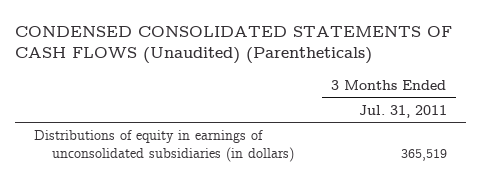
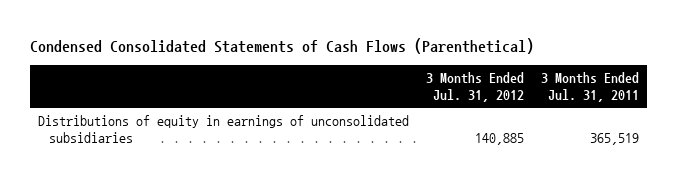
[15,25,453,65] CONDENSED CONSOLIDATED STATEMENTS OF CASH FLOWS (Unaudited) (Parentheticals) -> [29,38,534,55] Condensed Consolidated Statements of Cash Flows (Parenthetical)
none -> [425,71,524,103] 3 Months Ended Jul. 31, 2012
[34,130,295,163] Distributions of equity in earnings of unconsolidated subsidiaries (in dollars) -> [38,114,410,144] Distributions of equity in earnings of unconsolidated subsidiaries

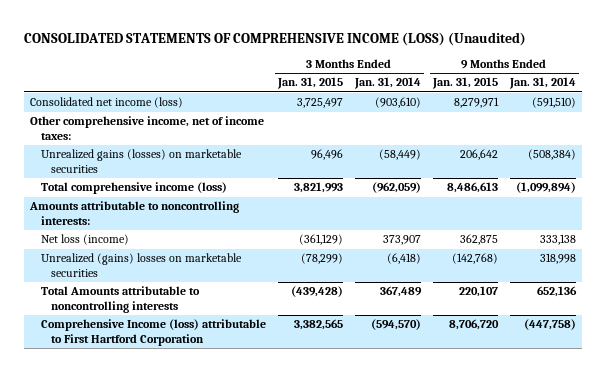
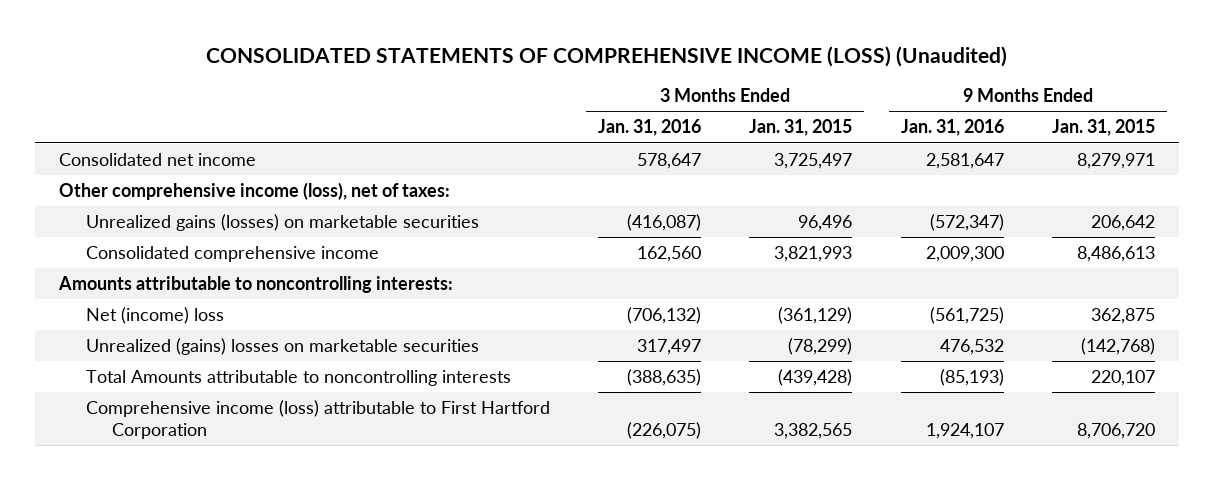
[353,77,421,90] Jan. 31, 2014 -> none
[508,77,576,90] Jan. 31, 2014 -> none
none -> [597,119,701,137] Jan. 31, 2016
none -> [900,119,1004,137] Jan. 31, 2016
[29,97,183,109] Consolidated net income (loss) -> [59,152,257,166] Consolidated net income
[29,116,264,140] Other comprehensive income, net of income taxes: -> [59,181,451,200] Other comprehensive income (loss), net of taxes:
[40,182,227,195] Total comprehensive income (loss) -> [85,245,379,262] Consolidated comprehensive income
[40,234,129,246] Net loss (income) -> [85,306,224,324] Net (income) loss
[40,319,266,346] Comprehensive Income (loss) attributable to First Hartford Corporation -> [85,399,550,439] Comprehensive income (loss) attributable to First Hartford Corporation

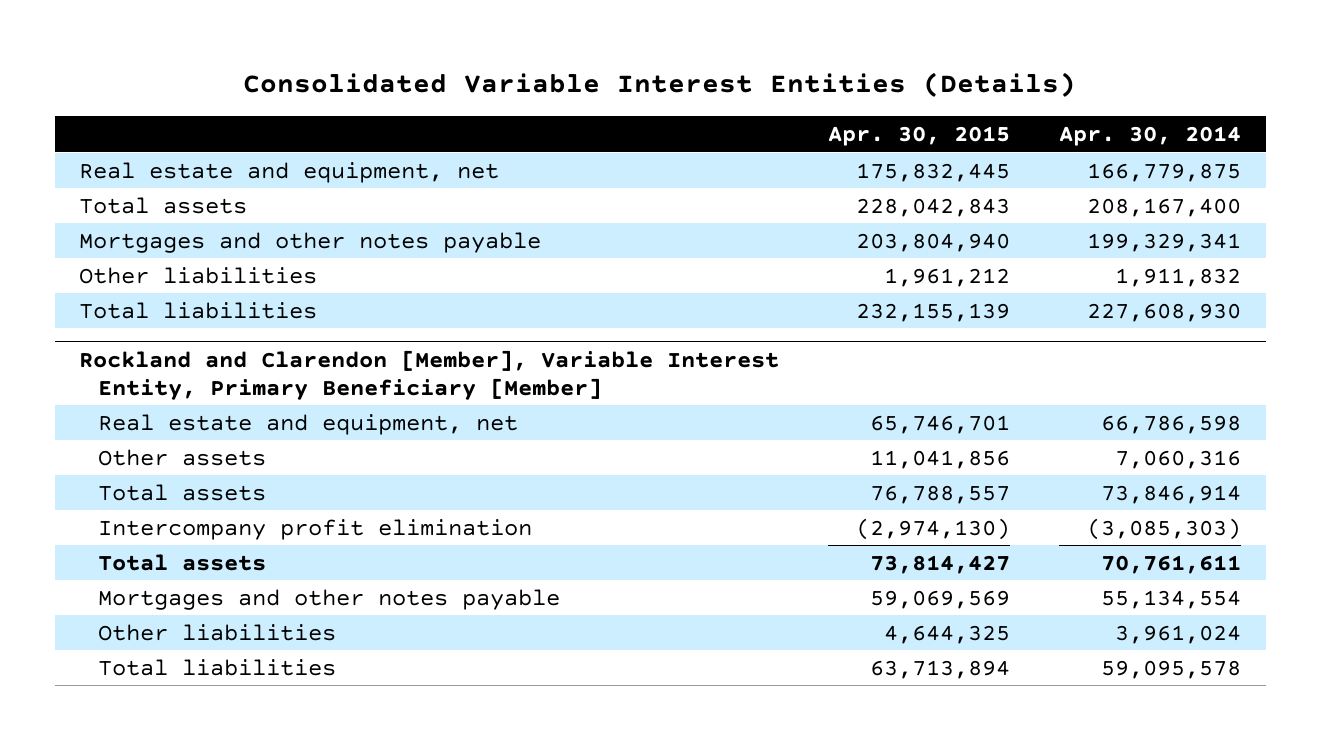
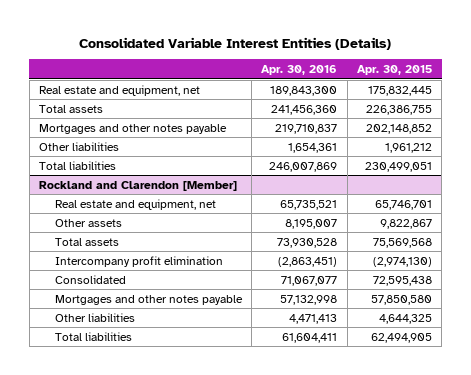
[1059,126,1242,147] Apr. 30, 2014 -> none
none -> [261,65,338,76] Apr. 30, 2016
[856,197,1011,217] 228,042,843 -> [366,104,433,115] 226,386,755
[856,232,1011,252] 203,804,940 -> [366,123,433,134] 202,148,852
[79,349,780,400] Rockland and Clarendon [Member], Variable Interest Entity, Primary Beneficiary [Member] -> none
[856,302,1011,322] 232,155,139 -> [365,161,433,172] 230,499,051
none -> [38,180,237,191] Rockland and Clarendon [Member]
[870,449,1011,469] 11,041,856 -> [380,218,433,229] 9,822,867
[870,484,1011,504] 76,788,557 -> [373,237,433,248] 75,569,568
[98,553,267,571] Total assets -> none
none -> [54,274,126,284] Consolidated
[870,589,1011,609] 59,069,569 -> [371,294,433,305] 57,850,580
[870,659,1011,679] 63,713,894 -> [371,332,433,343] 62,494,905

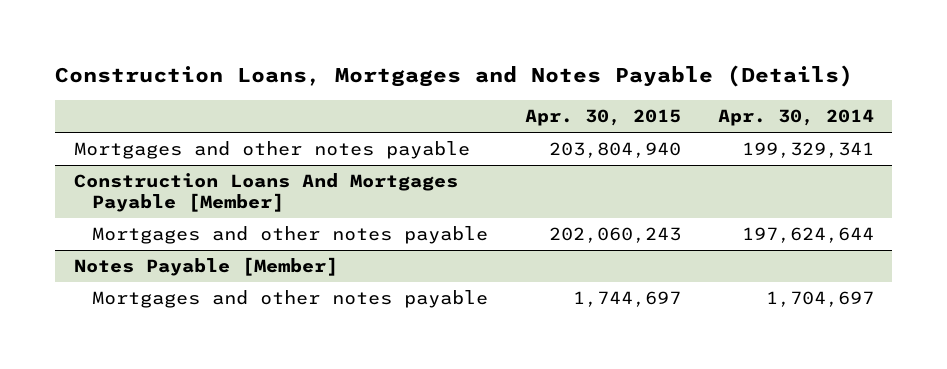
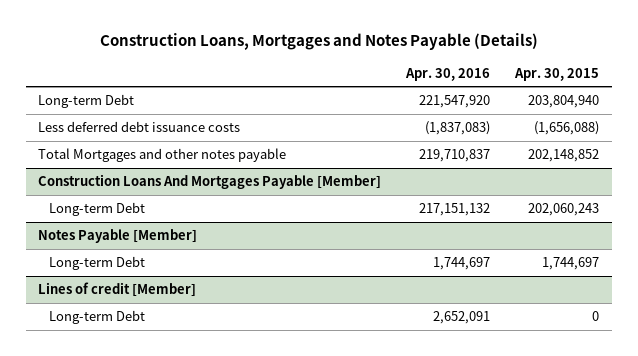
[717,109,874,127] Apr. 30, 2014 -> none
none -> [405,67,491,81] Apr. 30, 2016
none -> [38,94,135,109] Long-term Debt
none -> [38,121,241,133] Less deferred debt issuance costs
[73,141,470,160] Mortgages and other notes payable -> [38,148,287,163] Total Mortgages and other notes payable
[549,142,682,159] 203,804,940 -> [528,149,600,163] 202,148,852
[92,226,489,245] Mortgages and other notes payable -> [48,202,145,217] Long-term Debt
[92,290,489,309] Mortgages and other notes payable -> [48,256,145,271] Long-term Debt
none -> [38,282,197,298] Lines of credit [Member]
none -> [48,310,145,325] Long-term Debt

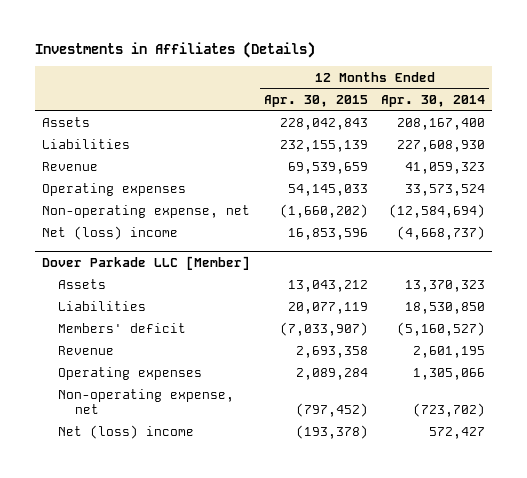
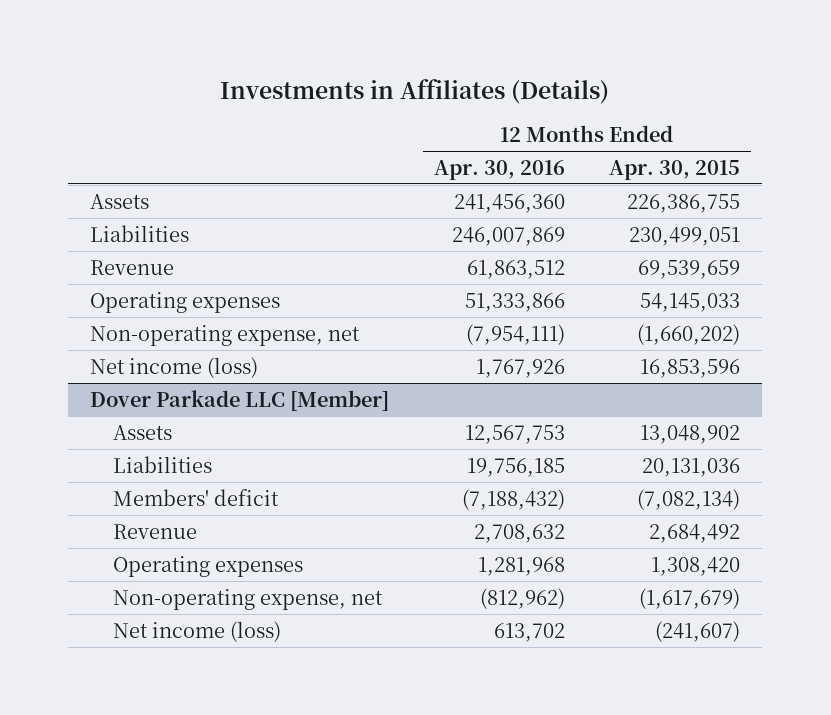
[381,95,486,108] Apr. 30, 2014 -> none
none -> [433,159,565,180] Apr. 30, 2016
[279,118,368,131] 228,042,843 -> [627,193,741,213] 226,386,755
[279,140,368,153] 232,155,139 -> [629,226,741,246] 230,499,051
[41,226,178,241] Net (loss) income -> [90,356,259,378] Net income (loss)
[287,280,368,293] 13,043,212 -> [640,424,741,444] 13,048,902
[287,302,368,315] 20,077,119 -> [642,457,741,477] 20,131,036
[279,322,368,337] (7,033,907) -> [637,488,741,510] (7,082,134)
[295,346,368,359] 2,693,358 -> [649,523,741,543] 2,684,492
[295,368,368,381] 2,089,284 -> [651,556,741,576] 1,308,420
[295,403,368,418] (797,452) -> [639,587,741,609] (1,617,679)
[58,425,195,440] Net (loss) income -> [113,620,282,642] Net income (loss)
[295,425,368,440] (193,378) -> [655,620,741,642] (241,607)

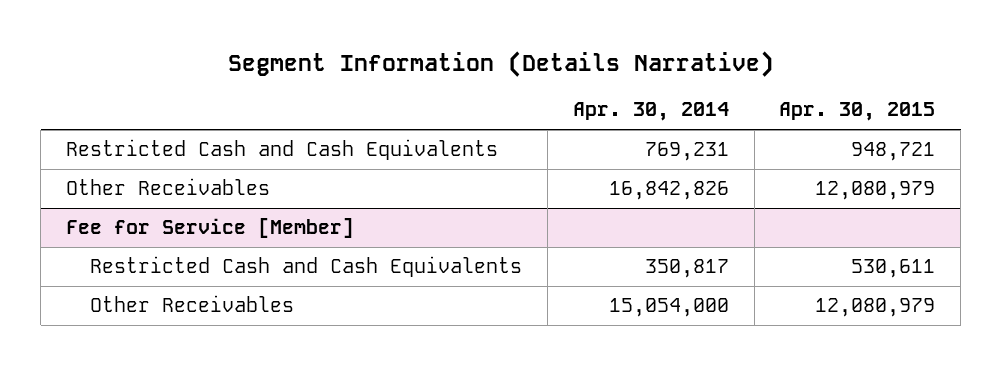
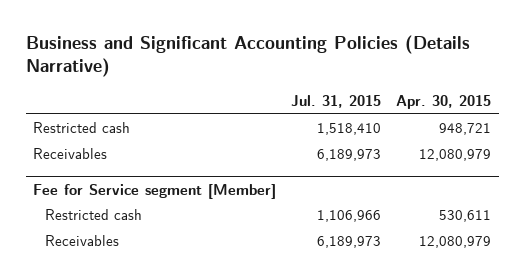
[227,50,774,77] Segment Information (Details Narrative) -> [25,35,470,78] Business and Significant Accounting Policies (Details Narrative)
[572,102,729,122] Apr. 30, 2014 -> none
none -> [291,94,382,108] Jul. 31, 2015
[65,139,498,161] Restricted Cash and Cash Equivalents -> [33,122,131,134] Restricted cash
[65,178,270,196] Other Receivables -> [33,148,108,160] Receivables
[65,218,354,239] Fee for Service [Member] -> [33,183,277,199] Fee for Service segment [Member]
[90,256,523,278] Restricted Cash and Cash Equivalents -> [45,209,143,221] Restricted cash
[90,295,295,313] Other Receivables -> [45,235,120,247] Receivables

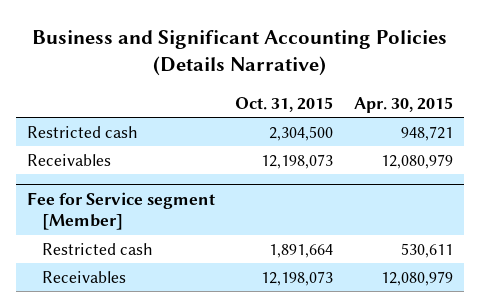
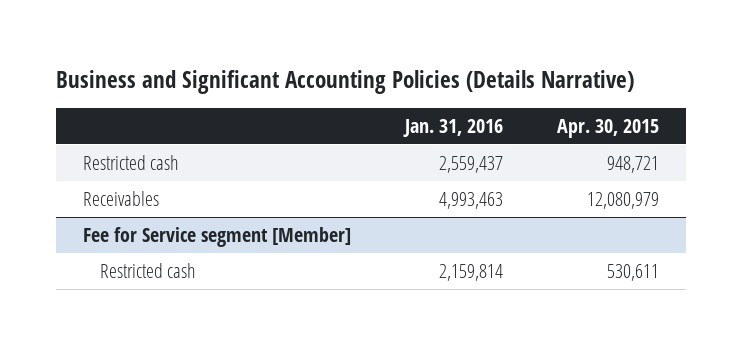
[235,96,334,112] Oct. 31, 2015 -> none
none -> [403,118,504,137] Jan. 31, 2016
[42,270,127,283] Receivables -> none

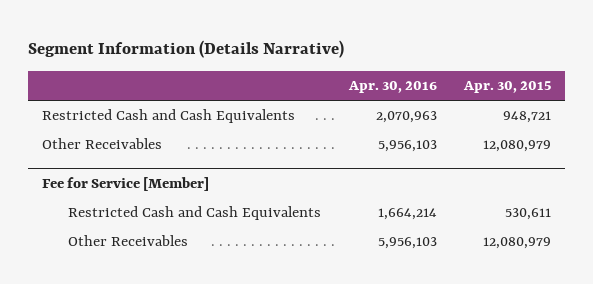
[56,69,635,94] Business and Significant Accounting Policies (Details Narrative) -> [28,40,345,59] Segment Information (Details Narrative)
[403,118,504,137] Jan. 31, 2016 -> none
none -> [347,81,437,94] Apr. 30, 2016
[83,155,180,171] Restricted cash -> [41,109,295,124] Restricted Cash and Cash Equivalents
[83,191,160,207] Receivables -> [41,138,162,150] Other Receivables
[83,227,352,248] Fee for Service segment [Member] -> [41,177,209,192] Fee for Service [Member]
[100,263,197,279] Restricted cash -> [68,206,322,221] Restricted Cash and Cash Equivalents
none -> [68,235,189,247] Other Receivables

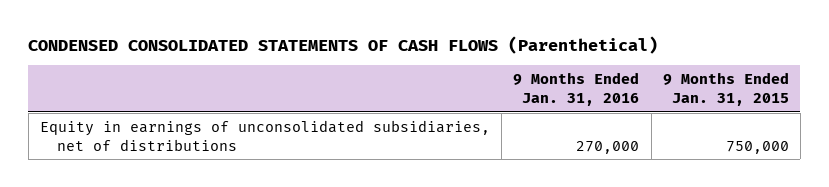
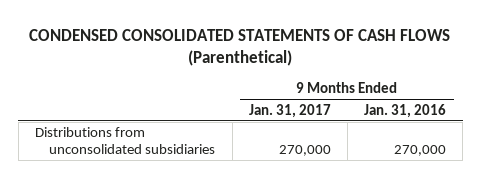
[662,72,789,107] 9 Months Ended Jan. 31, 2015 -> none
none -> [248,103,331,118] Jan. 31, 2017
[40,119,491,151] Equity in earnings of unconsolidated subsidiaries, net of distributions -> [34,127,216,155] Distributions from unconsolidated subsidiaries

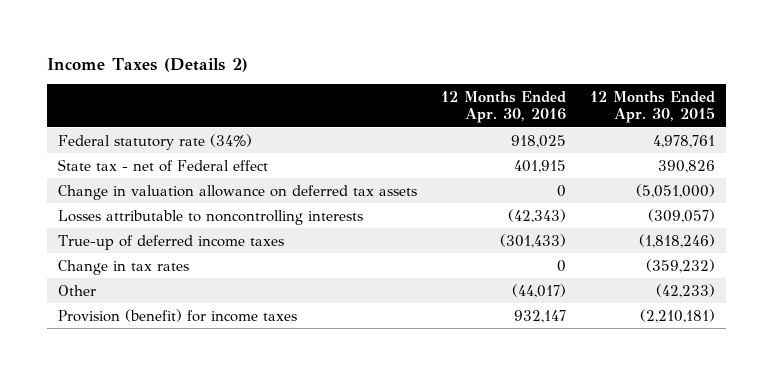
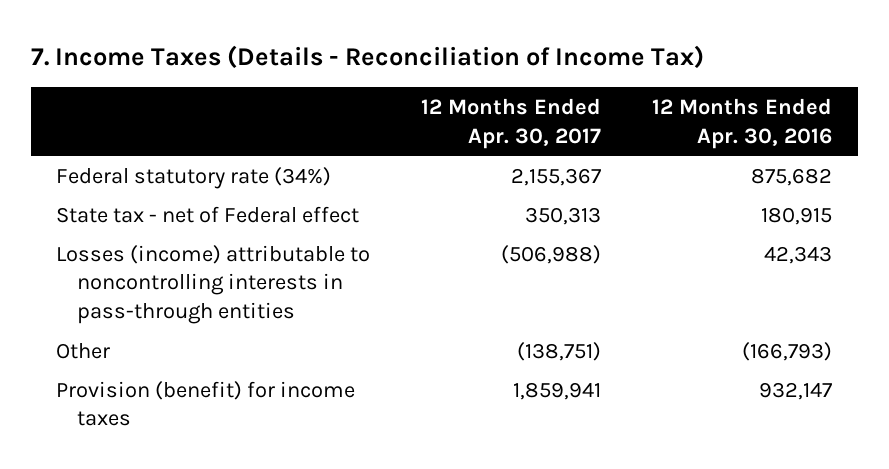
[46,57,248,72] Income Taxes (Details 2) -> [30,45,704,70] 7. Income Taxes (Details - Reconciliation of Income Tax)
[589,91,715,124] 12 Months Ended Apr. 30, 2015 -> none
none -> [421,97,602,149] 12 Months Ended Apr. 30, 2017
[58,184,418,200] Change in valuation allowance on deferred tax assets -> none
[58,234,285,250] True-up of deferred income taxes -> none
[58,259,190,275] Change in tax rates -> none
[511,134,567,148] 918,025 -> [751,167,833,186] 875,682
[514,159,567,173] 401,915 -> [761,206,833,225] 180,915
[58,209,364,225] Losses attributable to noncontrolling interests -> [56,244,371,325] Losses (income) attributable to noncontrolling interests in pass-through entities
[508,208,567,223] (42,343) -> [764,245,833,264] 42,343
[512,283,567,298] (44,017) -> [742,341,833,361] (166,793)

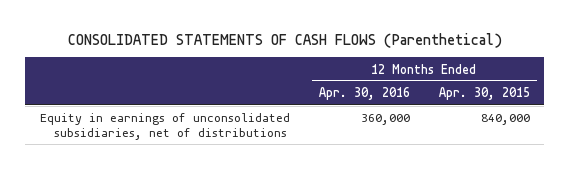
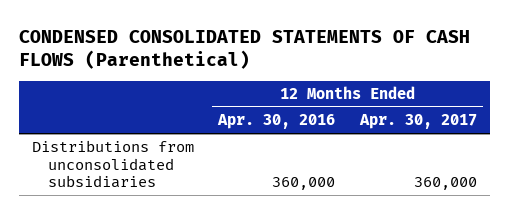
[67,32,502,48] CONSOLIDATED STATEMENTS OF CASH FLOWS (Parenthetical) -> [19,29,471,69] CONDENSED CONSOLIDATED STATEMENTS OF CASH FLOWS (Parenthetical)
[438,87,530,101] Apr. 30, 2015 -> none
none -> [359,114,478,130] Apr. 30, 2017
[39,113,290,140] Equity in earnings of unconsolidated subsidiaries, net of distributions -> [31,140,194,188] Distributions from unconsolidated subsidiaries

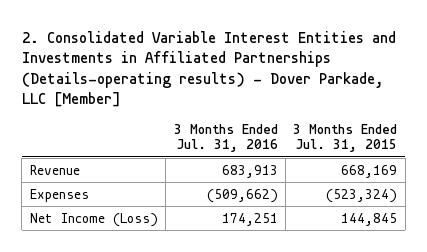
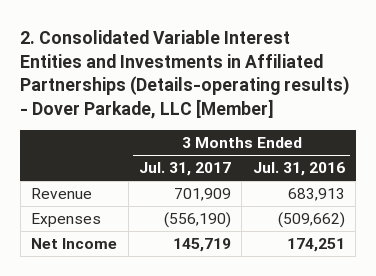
[293,124,398,153] 3 Months Ended Jul. 31, 2015 -> none
none -> [138,162,231,177] Jul. 31, 2017
[29,212,158,227] Net Income (Loss) -> [31,237,118,249] Net Income

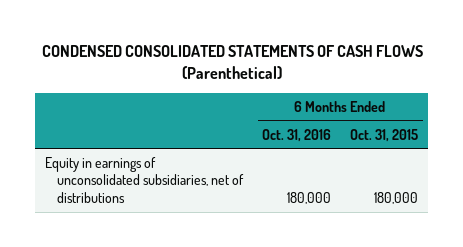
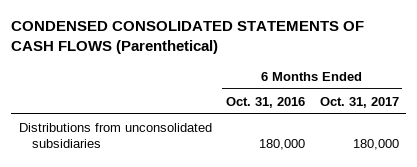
[350,128,419,142] Oct. 31, 2015 -> none
none -> [319,96,399,108] Oct. 31, 2017
[44,157,245,203] Equity in earnings of unconsolidated subsidiaries, net of distributions -> [18,122,212,149] Distributions from unconsolidated subsidiaries

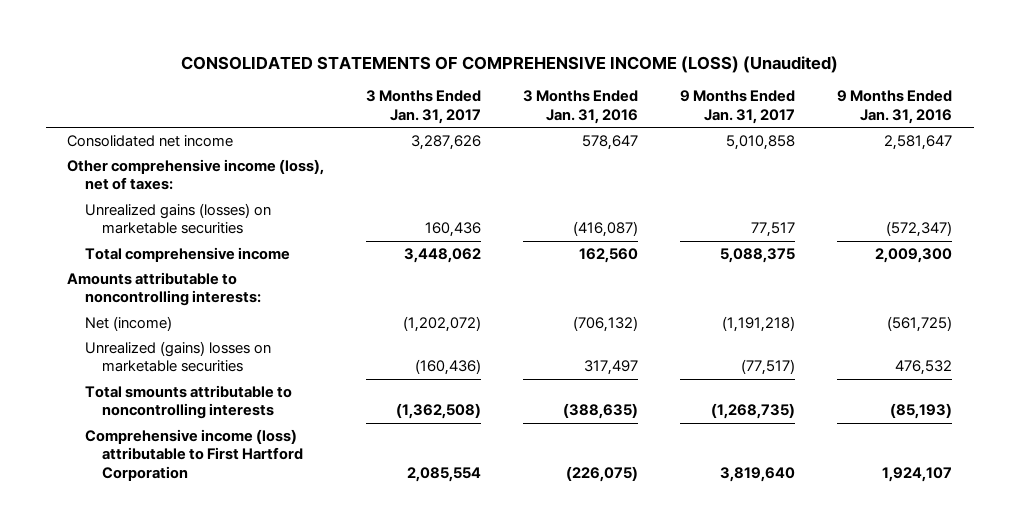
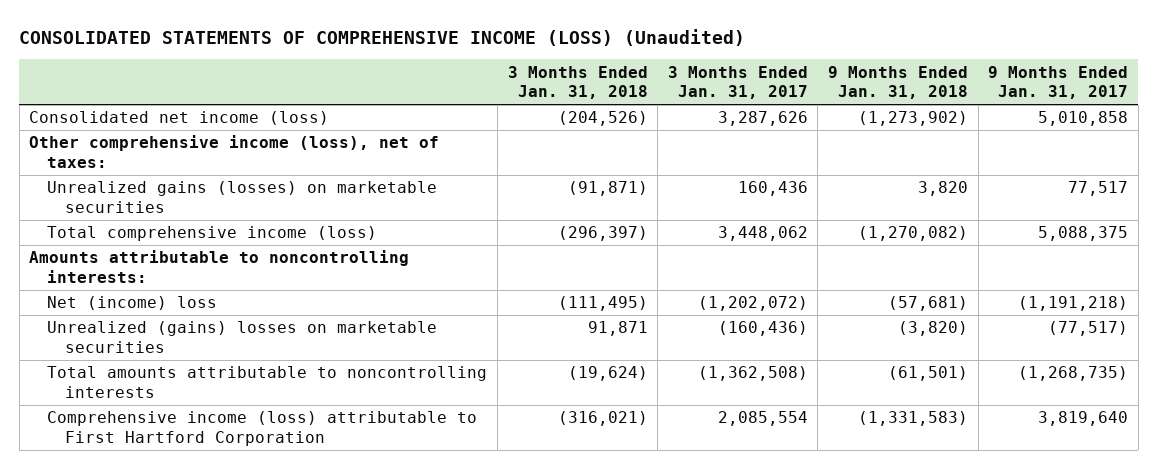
[523,90,639,124] 3 Months Ended Jan. 31, 2016 -> none
[837,90,953,124] 9 Months Ended Jan. 31, 2016 -> none
none -> [507,65,648,100] 3 Months Ended Jan. 31, 2018
none -> [828,65,969,100] 9 Months Ended Jan. 31, 2018
[66,134,233,147] Consolidated net income -> [29,111,330,126] Consolidated net income (loss)
[84,246,290,262] Total comprehensive income -> [47,226,378,242] Total comprehensive income (loss)
[84,315,172,331] Net (income) -> [47,296,218,311] Net (income) loss
[84,384,292,420] Total smounts attributable to noncontrolling interests -> [47,366,488,398] Total amounts attributable to noncontrolling interests

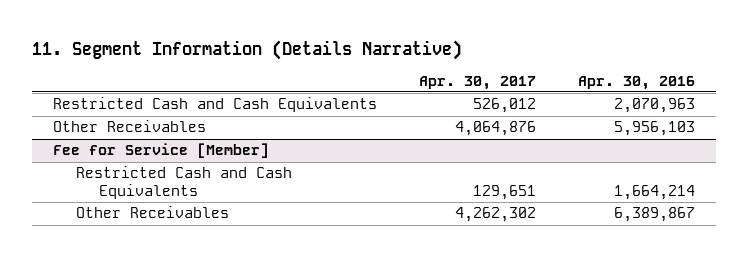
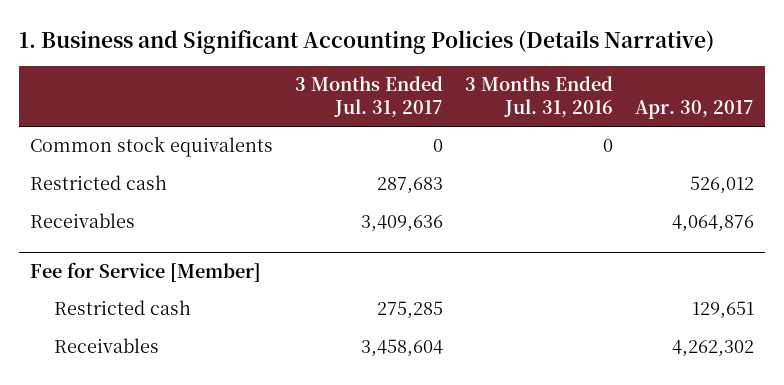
[32,39,463,60] 11. Segment Information (Details Narrative) -> [19,29,715,54] 1. Business and Significant Accounting Policies (Details Narrative)
[577,75,695,90] Apr. 30, 2016 -> none
none -> [295,76,444,118] 3 Months Ended Jul. 31, 2017
none -> [465,76,614,118] 3 Months Ended Jul. 31, 2016
none -> [30,136,274,158] Common stock equivalents
[53,97,378,113] Restricted Cash and Cash Equivalents -> [30,175,168,191] Restricted cash
[53,120,207,133] Other Receivables -> [30,213,136,229] Receivables
[75,166,292,199] Restricted Cash and Cash Equivalents -> [54,300,192,316] Restricted cash
[75,206,229,219] Other Receivables -> [54,338,160,354] Receivables

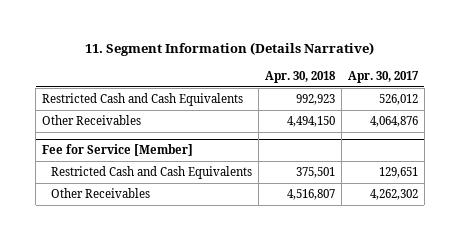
[19,29,715,54] 1. Business and Significant Accounting Policies (Details Narrative) -> [85,42,375,57] 11. Segment Information (Details Narrative)
[295,76,444,118] 3 Months Ended Jul. 31, 2017 -> none
[465,76,614,118] 3 Months Ended Jul. 31, 2016 -> none
none -> [264,70,336,83] Apr. 30, 2018
[30,136,274,158] Common stock equivalents -> none
[30,175,168,191] Restricted cash -> [42,93,244,107] Restricted Cash and Cash Equivalents
[30,213,136,229] Receivables -> [42,115,142,126] Other Receivables
[54,300,192,316] Restricted cash -> [50,166,252,180] Restricted Cash and Cash Equivalents
[54,338,160,354] Receivables -> [50,188,150,199] Other Receivables

